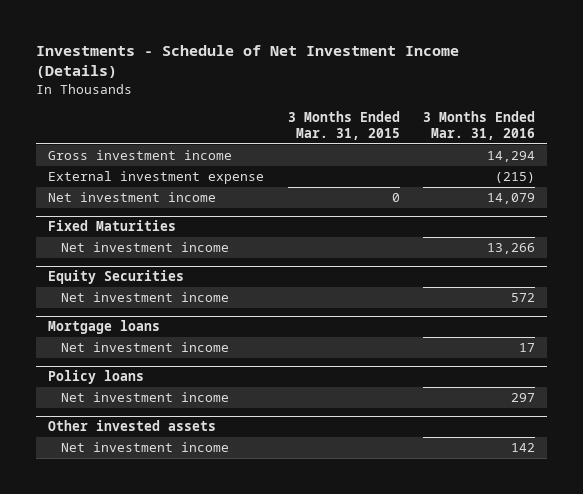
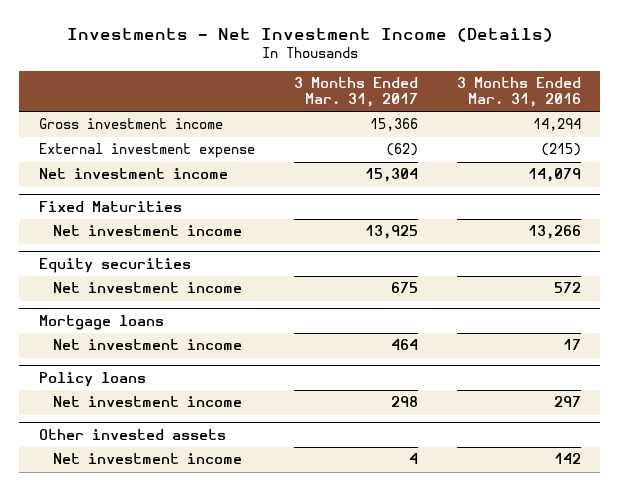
[36,45,460,79] Investments - Schedule of Net Investment Income (Details) -> [66,27,553,42] Investments - Net Investment Income (Details)
[287,111,400,141] 3 Months Ended Mar. 31, 2015 -> none
none -> [293,77,418,107] 3 Months Ended Mar. 31, 2017
[47,270,184,285] Equity Securities -> [38,258,191,274] Equity securities

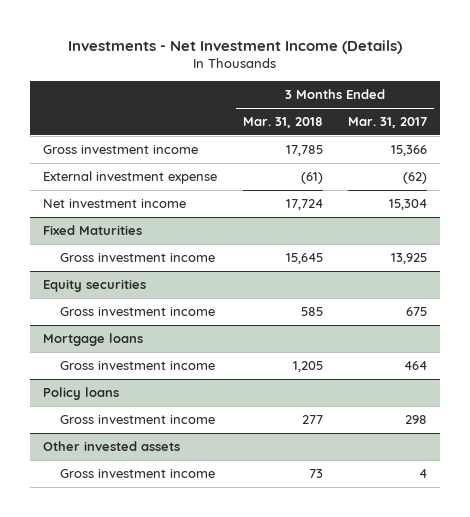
[456,77,581,107] 3 Months Ended Mar. 31, 2016 -> none
none -> [242,116,323,128] Mar. 31, 2018
[53,225,243,237] Net investment income -> [60,252,216,262] Gross investment income
[53,282,243,294] Net investment income -> [60,306,216,316] Gross investment income
[53,339,243,351] Net investment income -> [60,360,216,370] Gross investment income
[53,396,243,408] Net investment income -> [60,414,216,424] Gross investment income
[53,453,243,465] Net investment income -> [60,468,216,478] Gross investment income

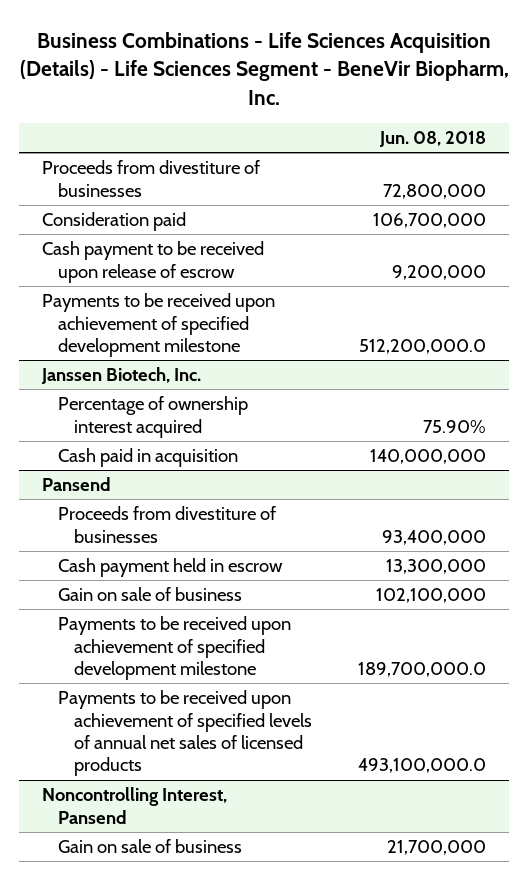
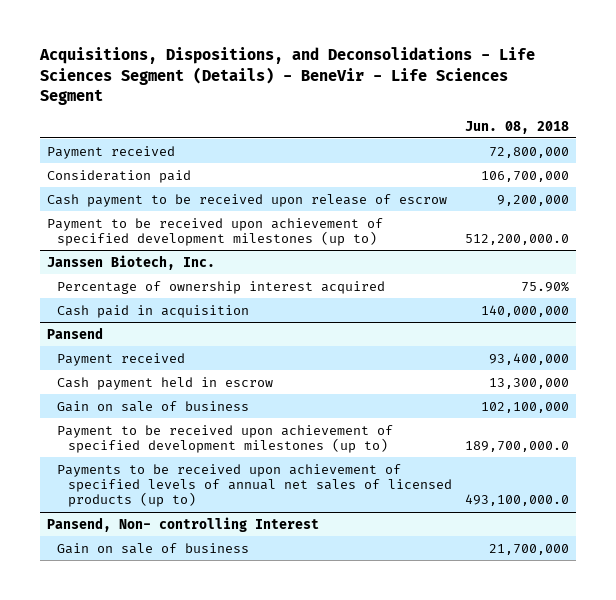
[20,31,510,105] Business Combinations - Life Sciences Acquisition (Details) - Life Sciences Segment - BeneVir Biopharm, Inc. -> [38,47,535,105] Acquisitions, Dispositions, and Deconsolidations - Life Sciences Segment (Details) - BeneVir - Life Sciences Segment
[42,160,261,197] Proceeds from divestiture of businesses -> [46,145,175,159] Payment received
[42,293,276,357] Payments to be received upon achievement of specified development milestone -> [46,217,383,246] Payment to be received upon achievement of specified development milestones (up to)
[58,506,277,543] Proceeds from divestiture of businesses -> [57,352,186,366] Payment received
[42,787,228,824] Noncontrolling Interest, Pansend -> none
[58,616,292,680] Payments to be received upon achievement of specified development milestone -> [57,424,394,453] Payment to be received upon achievement of specified development milestones (up to)
[58,690,313,777] Payments to be received upon achievement of specified levels of annual net sales of licensed products -> [57,463,452,508] Payments to be received upon achievement of specified levels of annual net sales of licensed products (up to)
none -> [46,516,319,532] Pansend, Non- controlling Interest

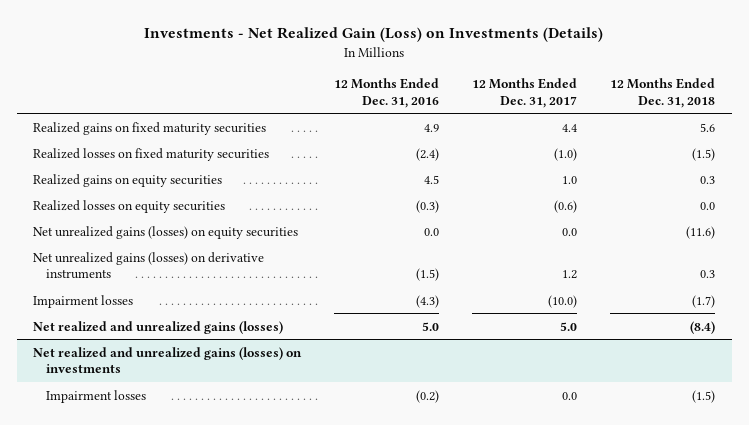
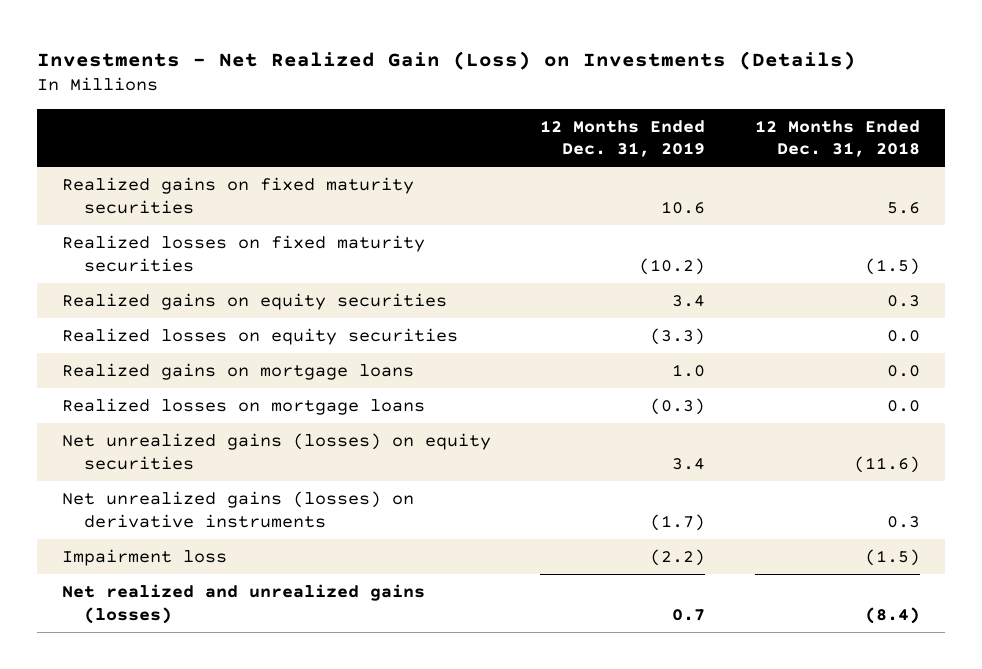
[334,77,440,108] 12 Months Ended Dec. 31, 2016 -> none
[472,77,578,108] 12 Months Ended Dec. 31, 2017 -> none
none -> [540,119,706,158] 12 Months Ended Dec. 31, 2019
none -> [62,362,415,380] Realized gains on mortgage loans
none -> [62,397,426,415] Realized losses on mortgage loans
[33,294,134,308] Impairment losses -> [62,548,228,566] Impairment loss
[692,294,716,308] (1.7) -> [864,548,920,566] (1.5)
[33,346,303,374] Net realized and unrealized gains (losses) on investments -> none
[45,389,146,403] Impairment losses -> none

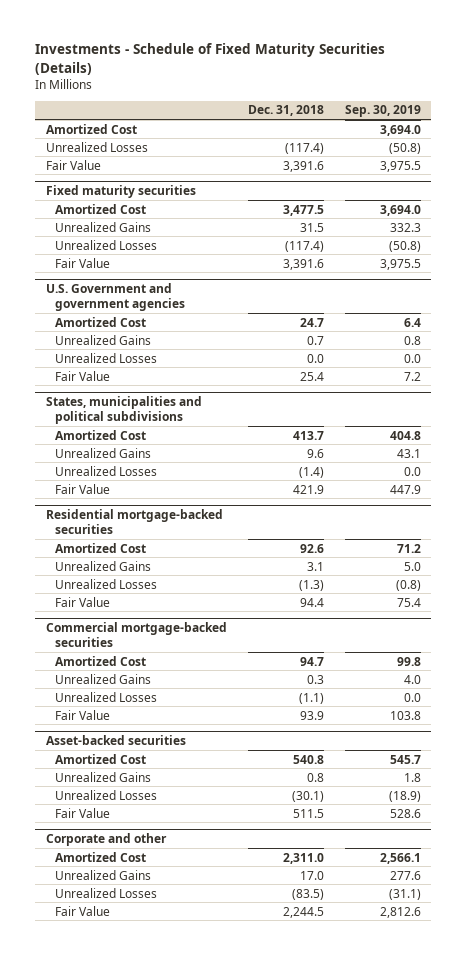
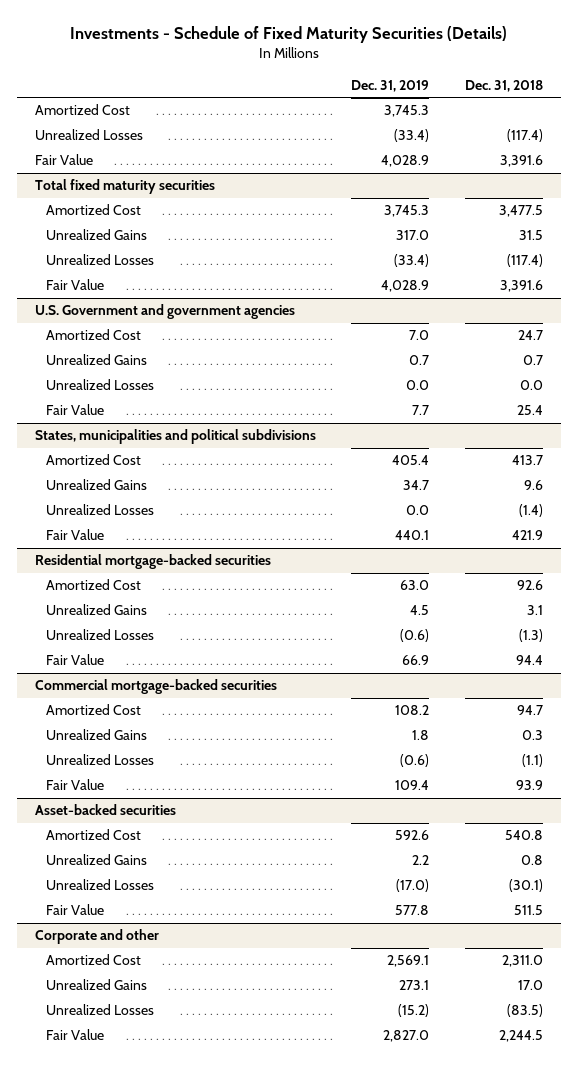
[344,105,421,118] Sep. 30, 2019 -> none
none -> [351,79,430,92] Dec. 31, 2019
[45,184,196,198] Fixed maturity securities -> [34,179,215,195] Total fixed maturity securities

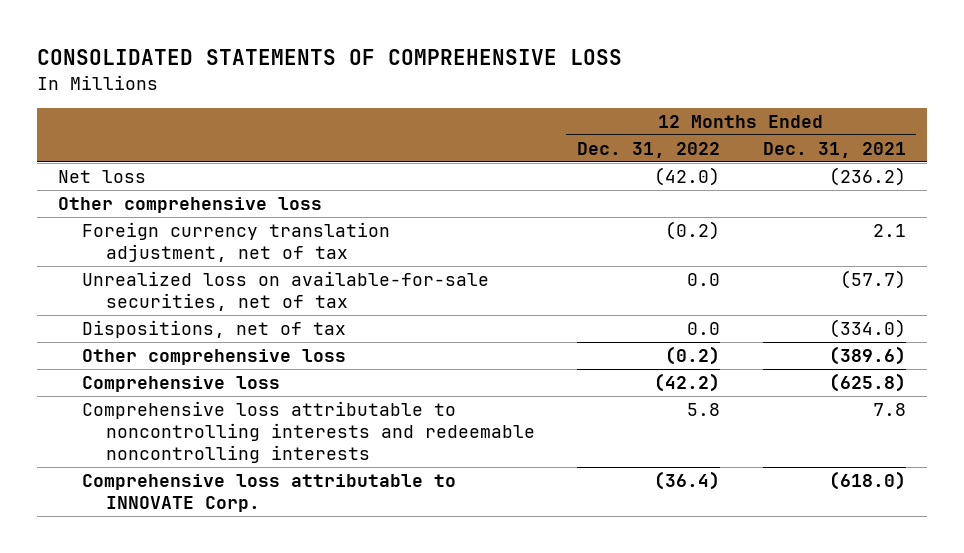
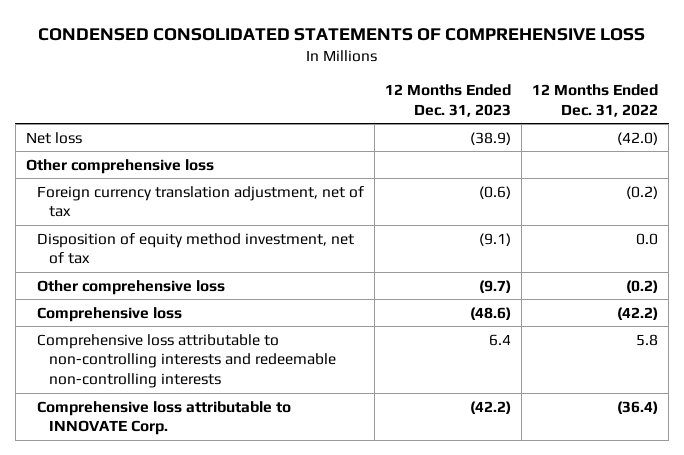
[37,49,623,66] CONSOLIDATED STATEMENTS OF COMPREHENSIVE LOSS -> [37,27,645,41] CONDENSED CONSOLIDATED STATEMENTS OF COMPREHENSIVE LOSS
[762,141,906,158] Dec. 31, 2021 -> none
none -> [385,84,512,117] 12 Months Ended Dec. 31, 2023
[81,271,489,311] Unrealized loss on available-for-sale securities, net of tax -> none
[81,320,346,339] Dispositions, net of tax -> [37,232,355,265] Disposition of equity method investment, net of tax
[81,401,535,463] Comprehensive loss attributable to noncontrolling interests and redeemable noncontrolling interests -> [37,333,337,389] Comprehensive loss attributable to non-controlling interests and redeemable non-controlling interests

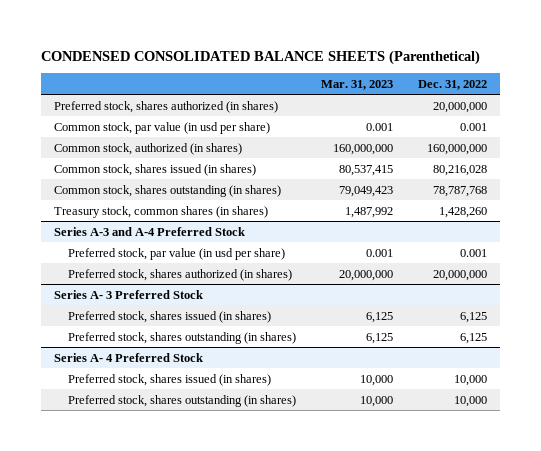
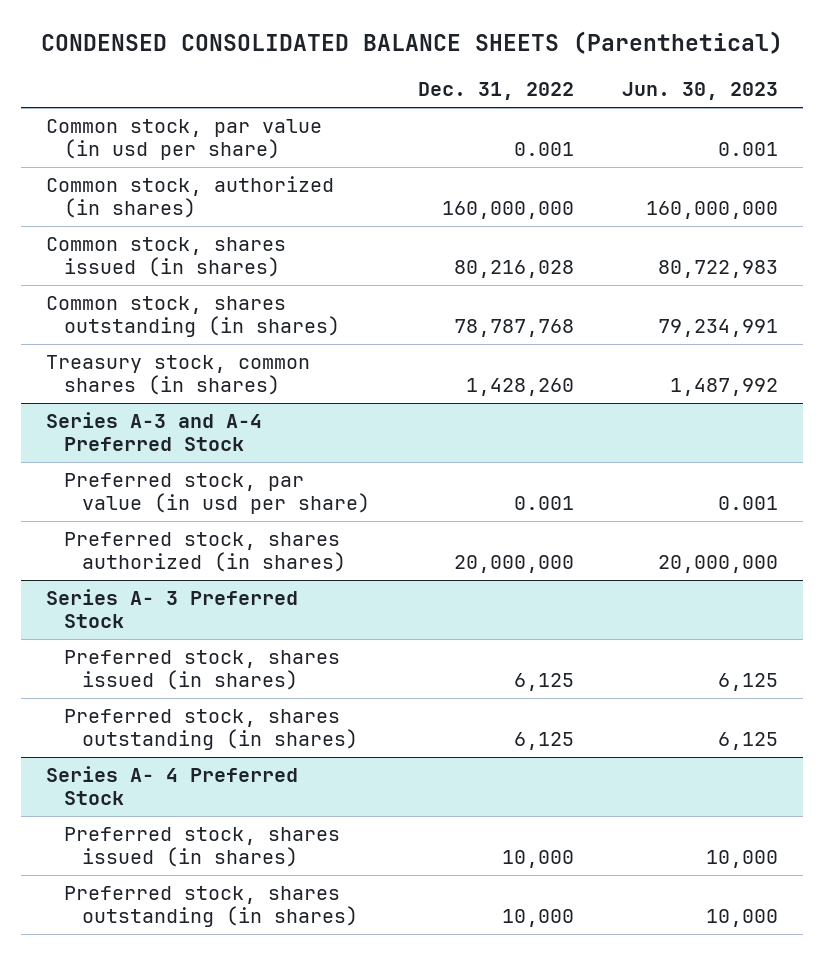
[321,79,394,90] Mar. 31, 2023 -> none
none -> [622,82,779,101] Jun. 30, 2023
[53,100,278,113] Preferred stock, shares authorized (in shares) -> none

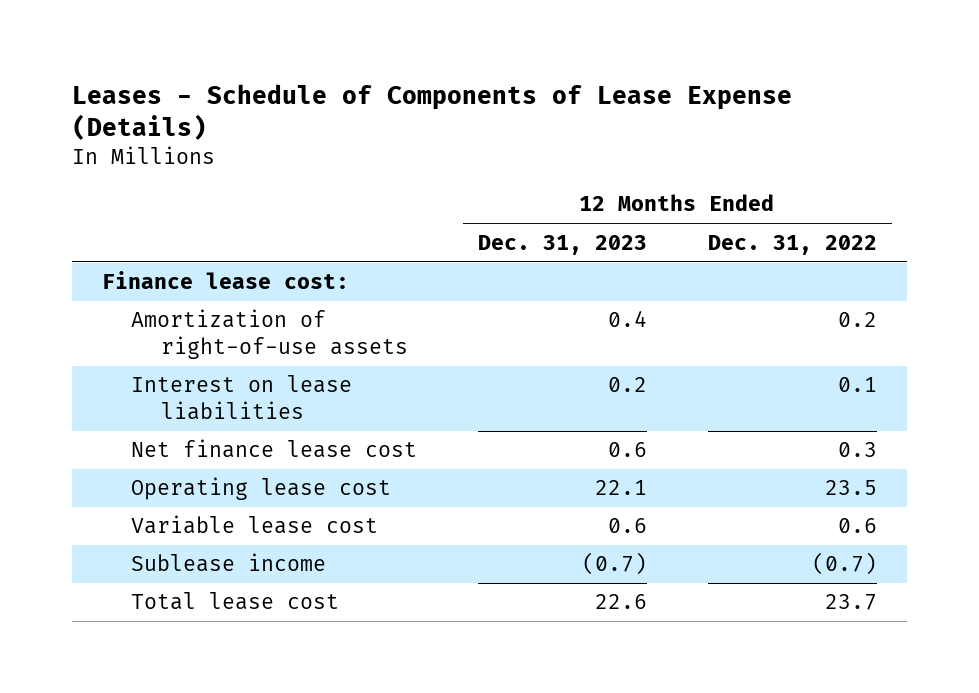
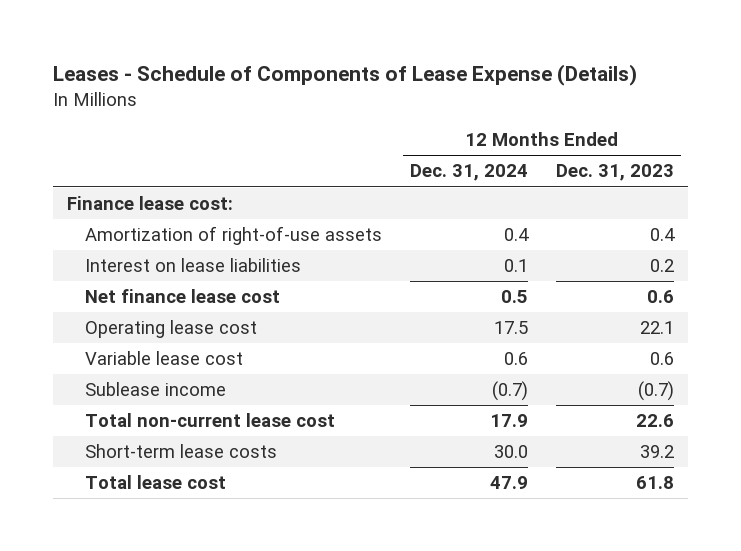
[707,234,877,255] Dec. 31, 2022 -> none
none -> [409,164,528,182] Dec. 31, 2024
none -> [84,413,335,428] Total non-current lease cost
none -> [84,444,277,459] Short-term lease costs
[595,594,648,610] 22.6 -> [635,476,674,490] 61.8

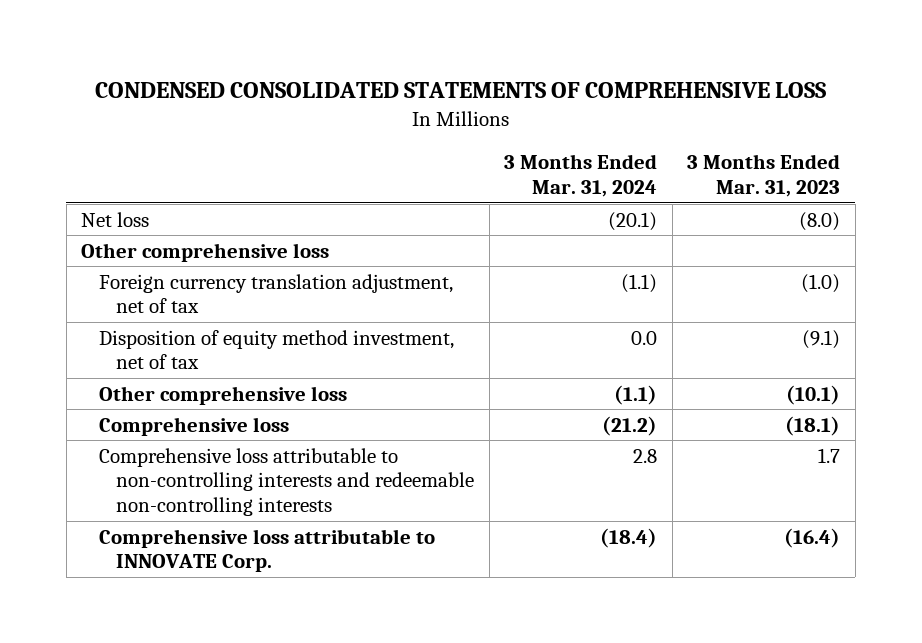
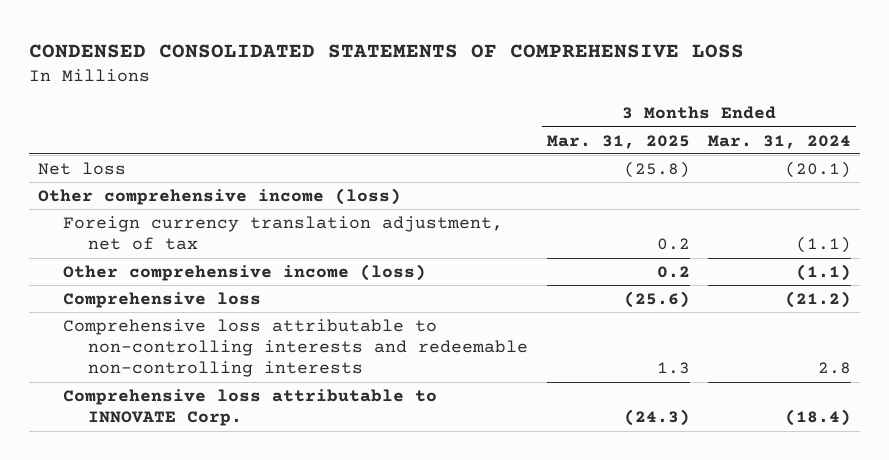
[687,154,841,198] 3 Months Ended Mar. 31, 2023 -> none
none -> [546,134,690,149] Mar. 31, 2025
[81,242,330,262] Other comprehensive loss -> [37,187,401,205] Other comprehensive income (loss)
[98,329,454,370] Disposition of equity method investment, net of tax -> none
[98,385,347,405] Other comprehensive loss -> [63,263,427,281] Other comprehensive income (loss)

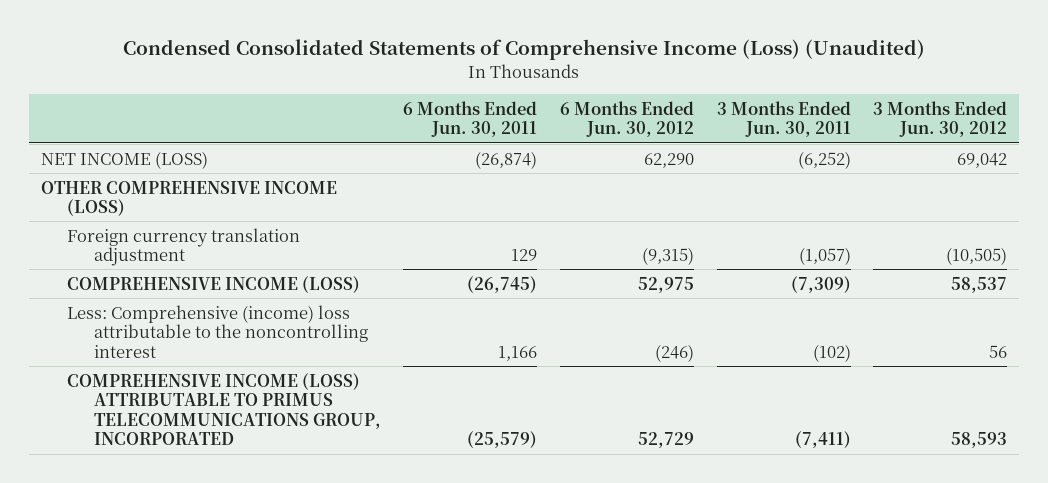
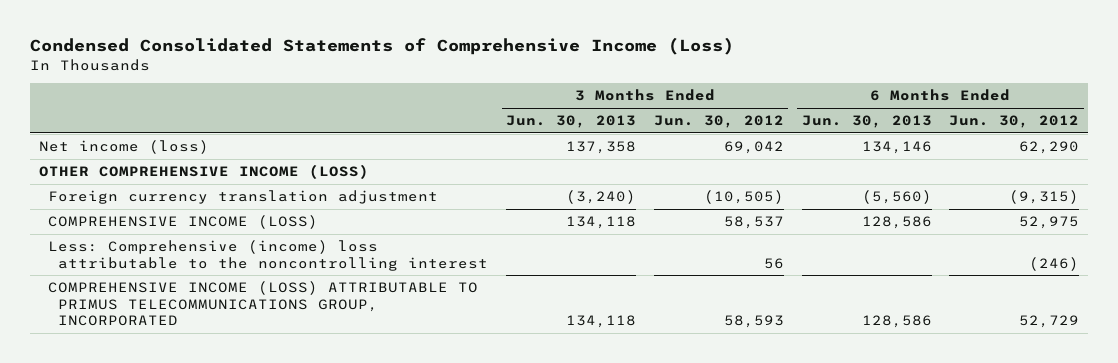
[122,39,925,61] Condensed Consolidated Statements of Comprehensive Income (Loss) (Unaudited) -> [29,37,734,56] Condensed Consolidated Statements of Comprehensive Income (Loss)
[403,100,538,138] 6 Months Ended Jun. 30, 2011 -> none
[716,100,851,138] 3 Months Ended Jun. 30, 2011 -> none
none -> [506,115,637,129] Jun. 30, 2013
none -> [801,115,932,129] Jun. 30, 2013
[40,150,208,169] NET INCOME (LOSS) -> [38,140,209,155] Net income (loss)

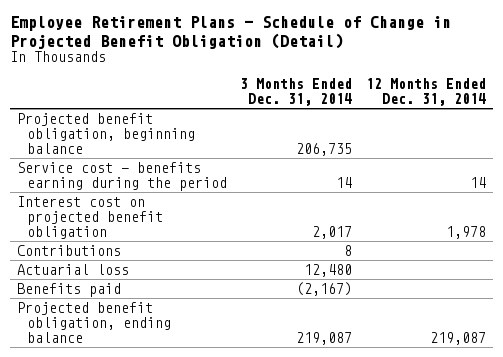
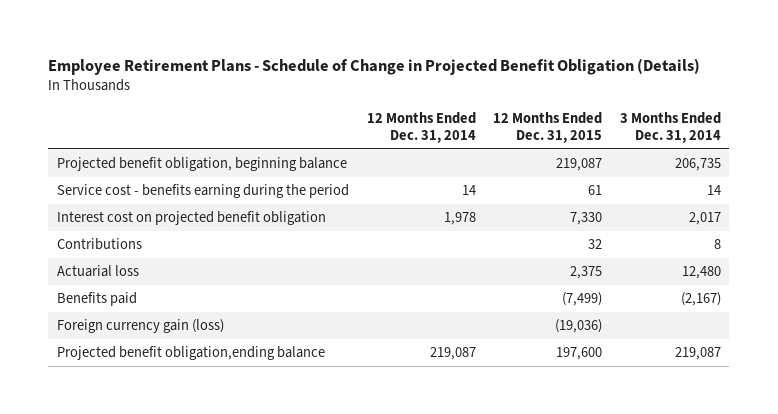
[10,16,452,49] Employee Retirement Plans - Schedule of Change in Projected Benefit Obligation (Detail) -> [48,57,701,75] Employee Retirement Plans - Schedule of Change in Projected Benefit Obligation (Details)
none -> [493,112,603,144] 12 Months Ended Dec. 31, 2015
none -> [57,319,225,334] Foreign currency gain (loss)
[16,302,171,343] Projected benefit obligation, ending balance -> [57,346,326,361] Projected benefit obligation,ending balance

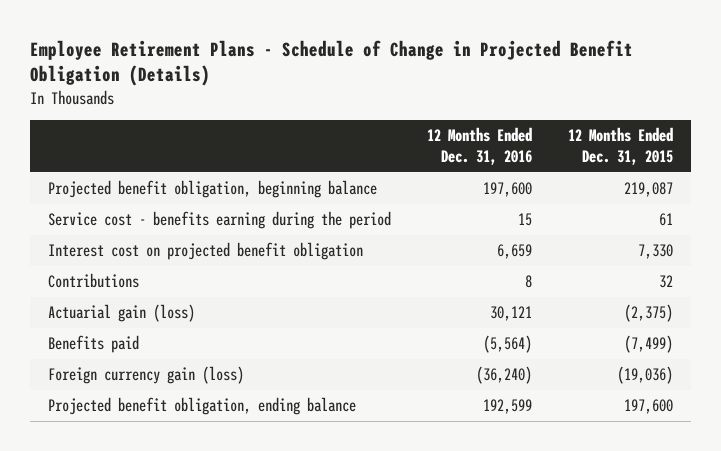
[366,112,476,144] 12 Months Ended Dec. 31, 2014 -> none
[619,112,721,144] 3 Months Ended Dec. 31, 2014 -> none
none -> [426,127,532,166] 12 Months Ended Dec. 31, 2016
[57,265,140,278] Actuarial loss -> [48,304,196,323] Actuarial gain (loss)
[570,266,603,280] 2,375 -> [623,304,673,323] (2,375)
[57,346,326,361] Projected benefit obligation,ending balance -> [48,397,357,416] Projected benefit obligation, ending balance

